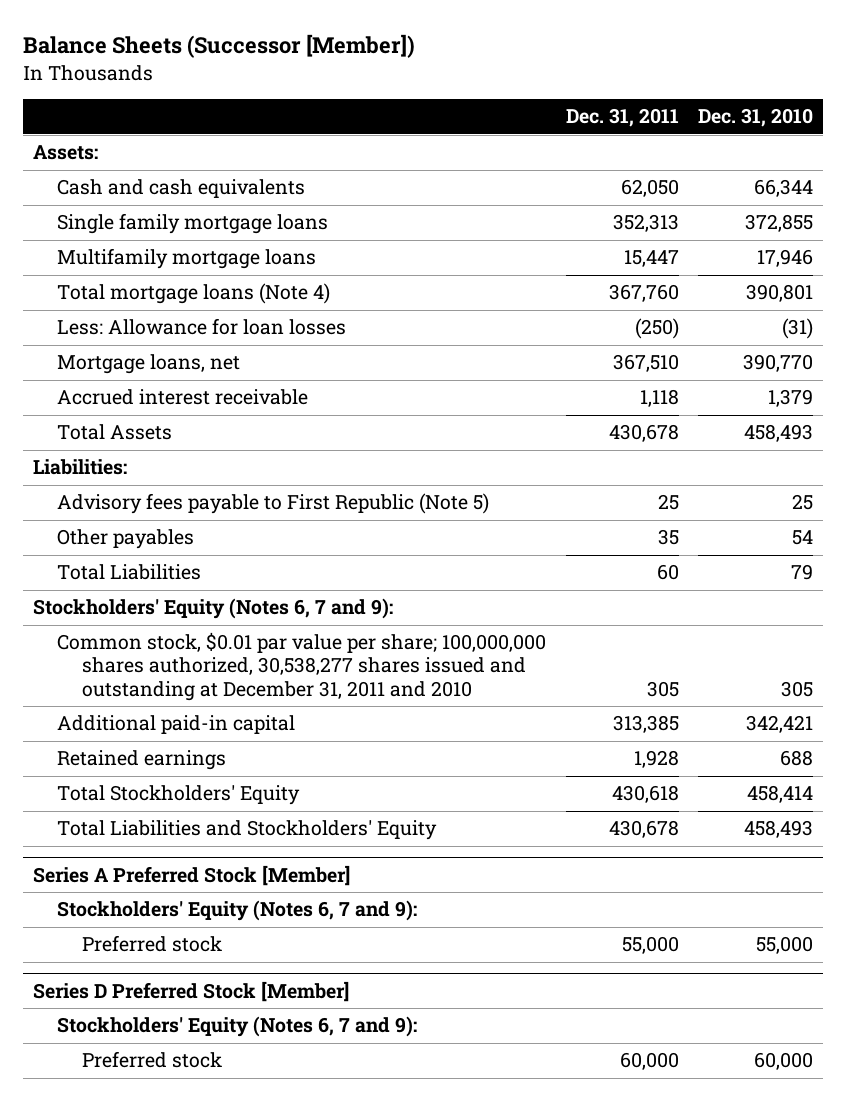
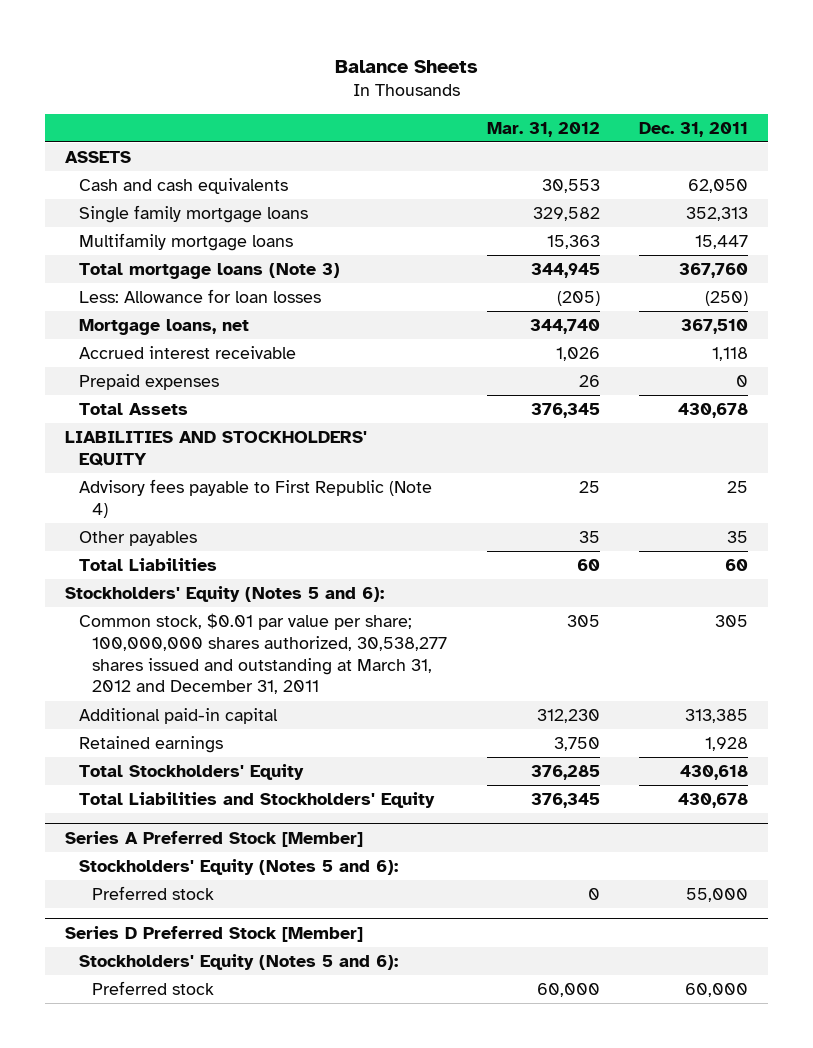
[23,34,416,59] Balance Sheets (Successor [Member]) -> [334,59,478,73] Balance Sheets
[698,108,814,128] Dec. 31, 2010 -> none
none -> [486,121,600,137] Mar. 31, 2012
[33,145,99,161] Assets: -> [65,151,132,164] ASSETS
[57,283,331,305] Total mortgage loans (Note 4) -> [78,263,340,280] Total mortgage loans (Note 3)
none -> [78,374,219,391] Prepaid expenses
[33,459,128,476] Liabilities: -> none
none -> [65,431,368,466] LIABILITIES AND STOCKHOLDERS' EQUITY
[57,493,490,515] Advisory fees payable to First Republic (Note 5) -> [78,479,432,518] Advisory fees payable to First Republic (Note 4)
[33,598,394,620] Stockholders' Equity (Notes 6, 7 and 9): -> [65,586,385,603] Stockholders' Equity (Notes 5 and 6):
[57,632,547,701] Common stock, $0.01 par value per share; 100,000,000 shares authorized, 30,538,277 shares issued and outstanding at December 31, 2011 and 2010 -> [78,613,448,695] Common stock, $0.01 par value per share; 100,000,000 shares authorized, 30,538,277 shares issued and outstanding at March 31, 2012 and December 31, 2011
[57,900,418,922] Stockholders' Equity (Notes 6, 7 and 9): -> [78,859,398,876] Stockholders' Equity (Notes 5 and 6):
[57,1016,418,1038] Stockholders' Equity (Notes 6, 7 and 9): -> [78,954,398,971] Stockholders' Equity (Notes 5 and 6):

